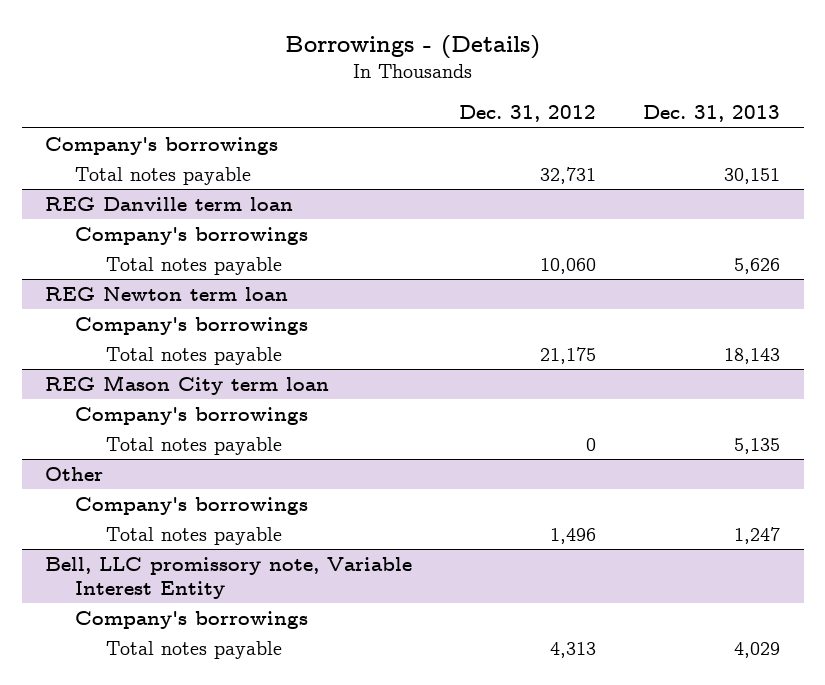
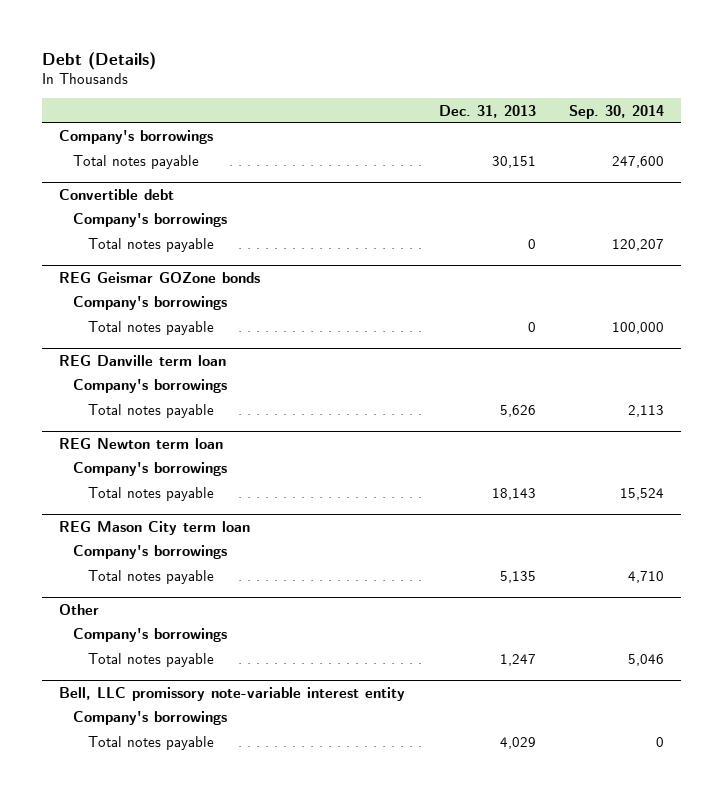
[284,34,540,59] Borrowings - (Details) -> [42,51,157,70] Debt (Details)
[459,105,597,123] Dec. 31, 2012 -> none
none -> [569,104,665,119] Sep. 30, 2014
none -> [59,188,175,200] Convertible debt
none -> [73,213,228,228] Company's borrowings
none -> [87,238,214,253] Total notes payable
none -> [59,271,261,283] REG Geismar GOZone bonds
none -> [73,296,228,311] Company's borrowings
none -> [87,321,214,336] Total notes payable
[45,556,413,599] Bell, LLC promissory note, Variable Interest Entity -> [59,686,406,701] Bell, LLC promissory note-variable interest entity

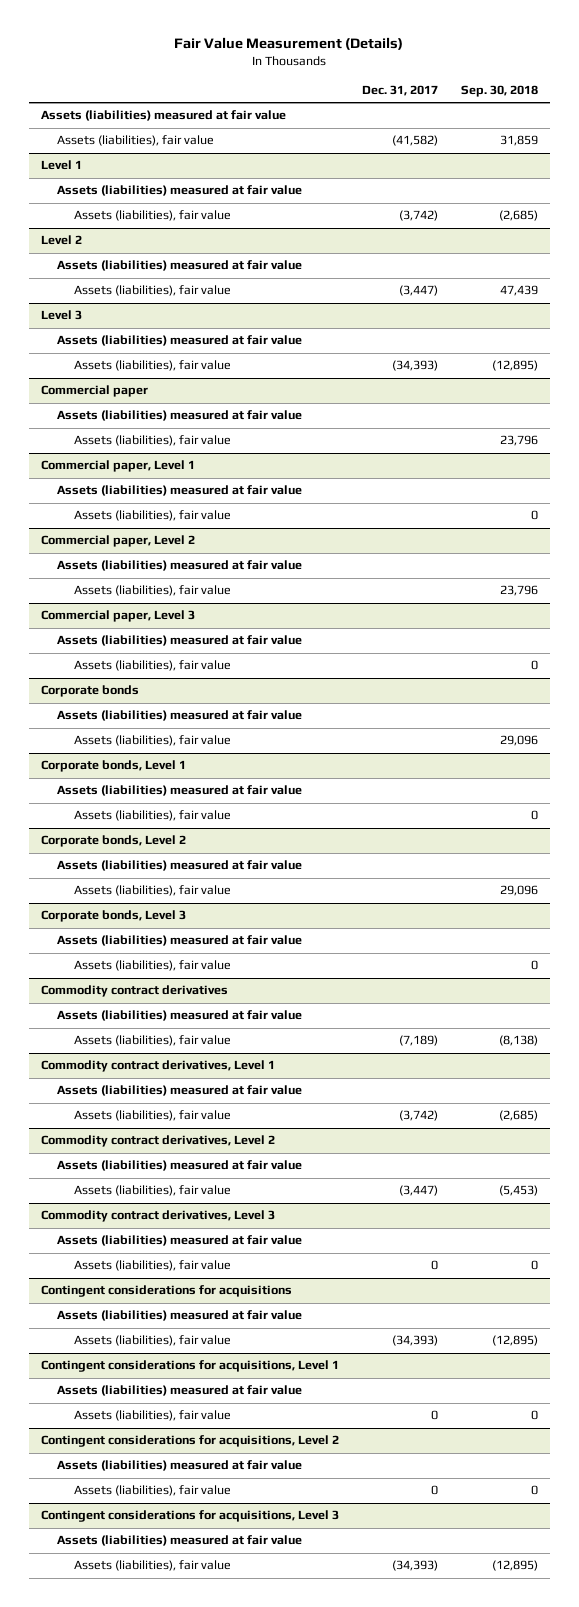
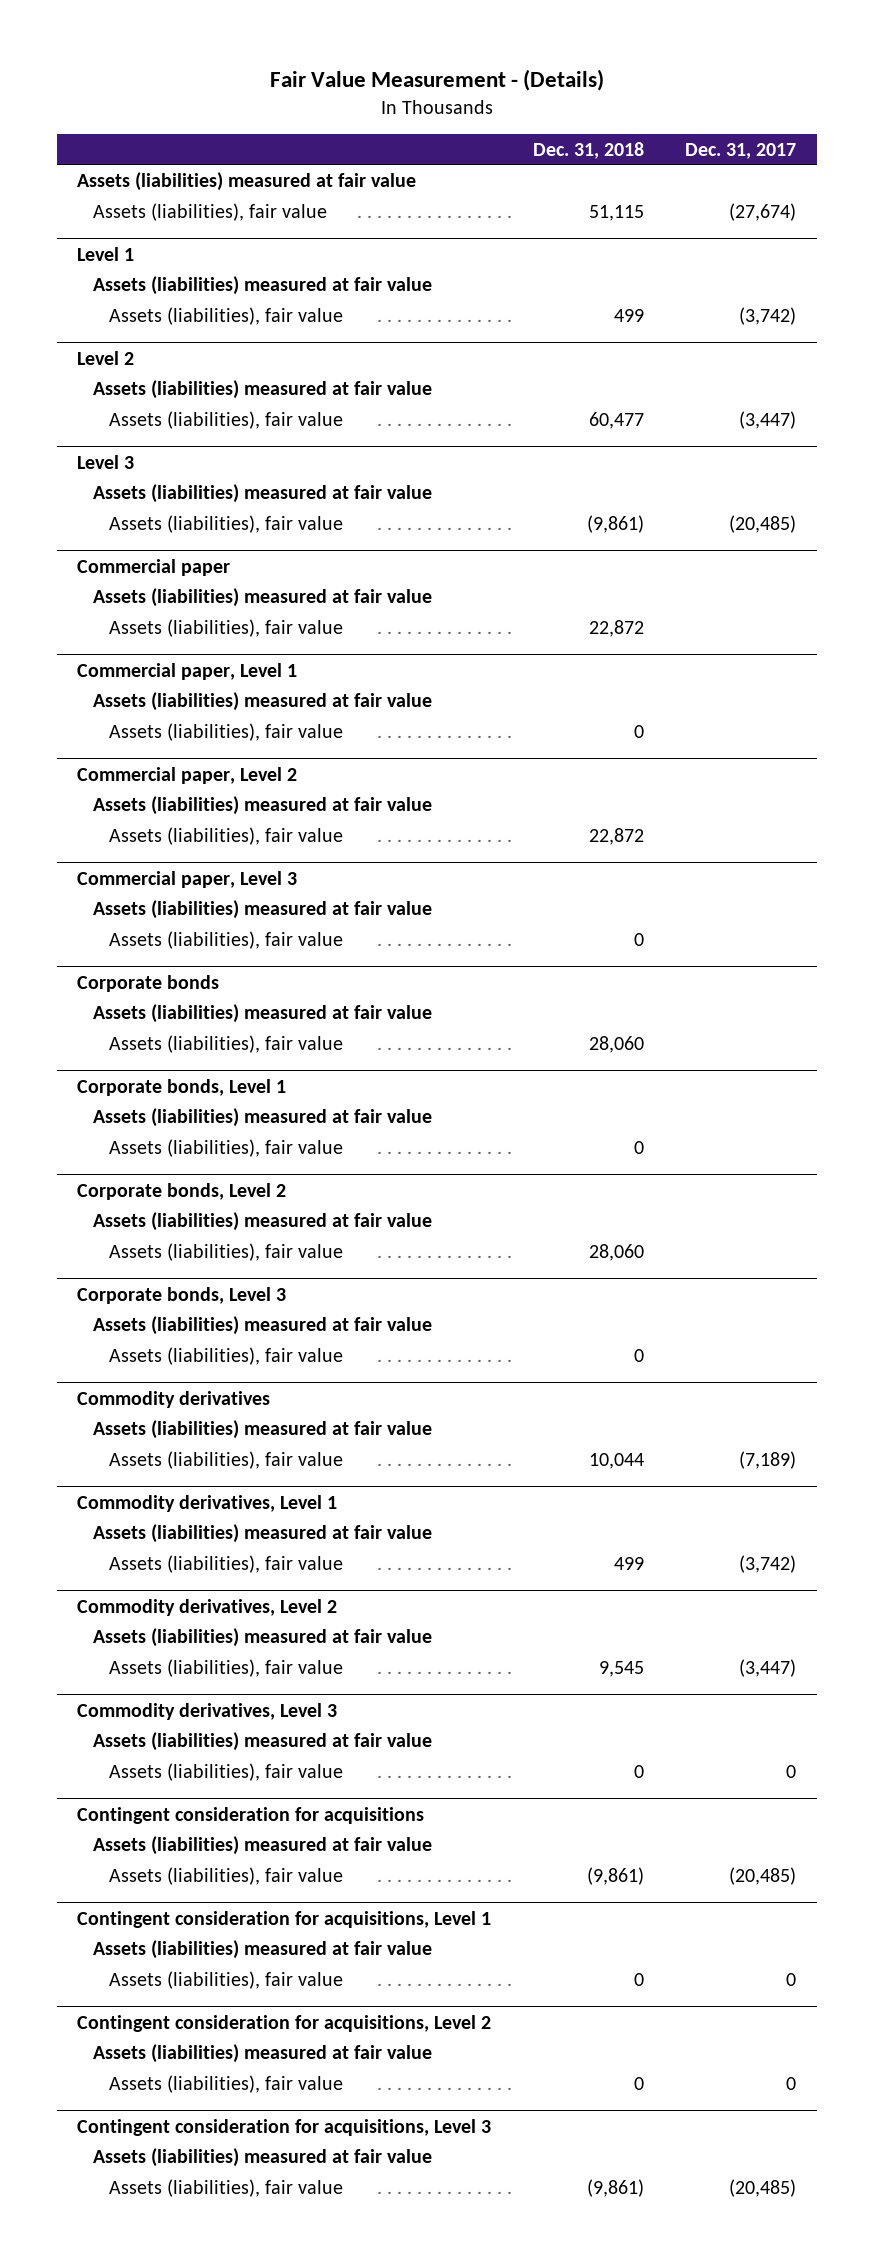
[174,37,404,51] Fair Value Measurement (Details) -> [269,69,604,92] Fair Value Measurement - (Details)
[461,84,539,97] Sep. 30, 2018 -> none
none -> [532,141,644,159] Dec. 31, 2018
[391,135,438,147] (41,582) -> [728,202,796,221] (27,674)
[391,360,438,372] (34,393) -> [728,514,796,533] (20,485)
[40,985,228,998] Commodity contract derivatives -> [77,1390,271,1408] Commodity derivatives
[40,1060,275,1073] Commodity contract derivatives, Level 1 -> [77,1494,338,1512] Commodity derivatives, Level 1
[40,1135,275,1148] Commodity contract derivatives, Level 2 -> [77,1598,338,1616] Commodity derivatives, Level 2
[40,1210,275,1223] Commodity contract derivatives, Level 3 -> [77,1702,338,1720] Commodity derivatives, Level 3
[40,1285,292,1298] Contingent considerations for acquisitions -> [77,1806,425,1824] Contingent consideration for acquisitions
[391,1335,438,1347] (34,393) -> [728,1866,796,1885] (20,485)
[40,1360,339,1373] Contingent considerations for acquisitions, Level 1 -> [77,1910,492,1928] Contingent consideration for acquisitions, Level 1
[40,1435,339,1448] Contingent considerations for acquisitions, Level 2 -> [77,2014,492,2032] Contingent consideration for acquisitions, Level 2
[40,1510,339,1523] Contingent considerations for acquisitions, Level 3 -> [77,2118,492,2136] Contingent consideration for acquisitions, Level 3
[391,1560,438,1572] (34,393) -> [728,2178,796,2197] (20,485)

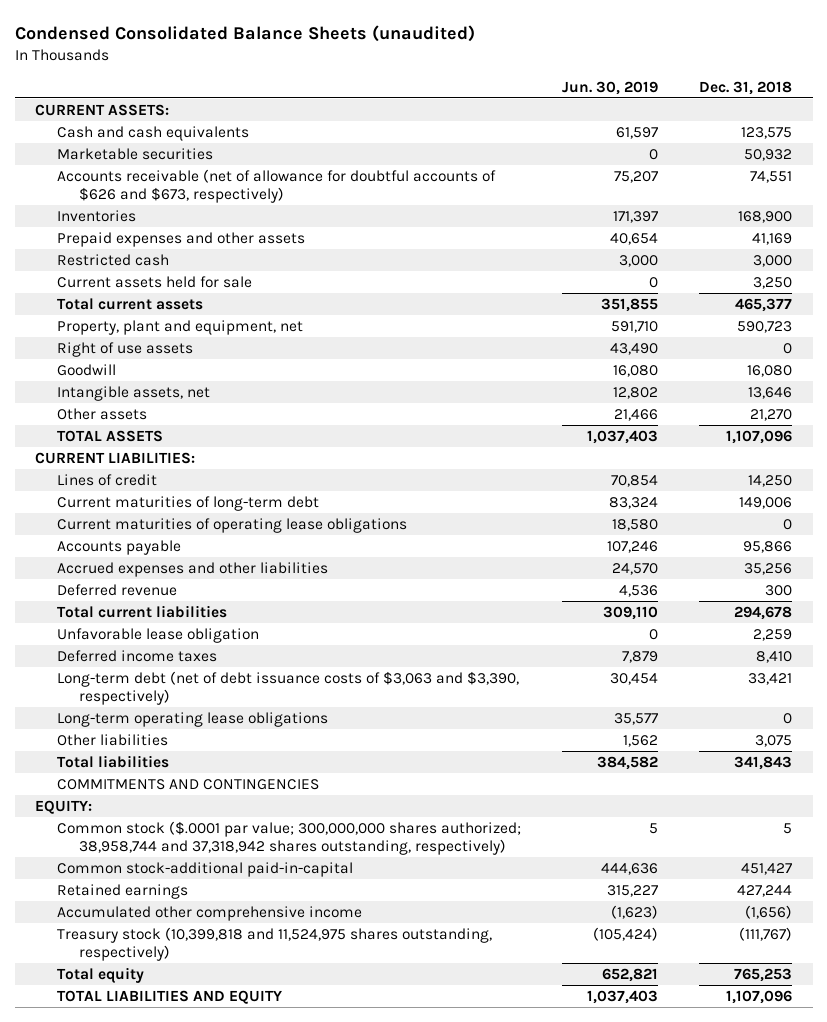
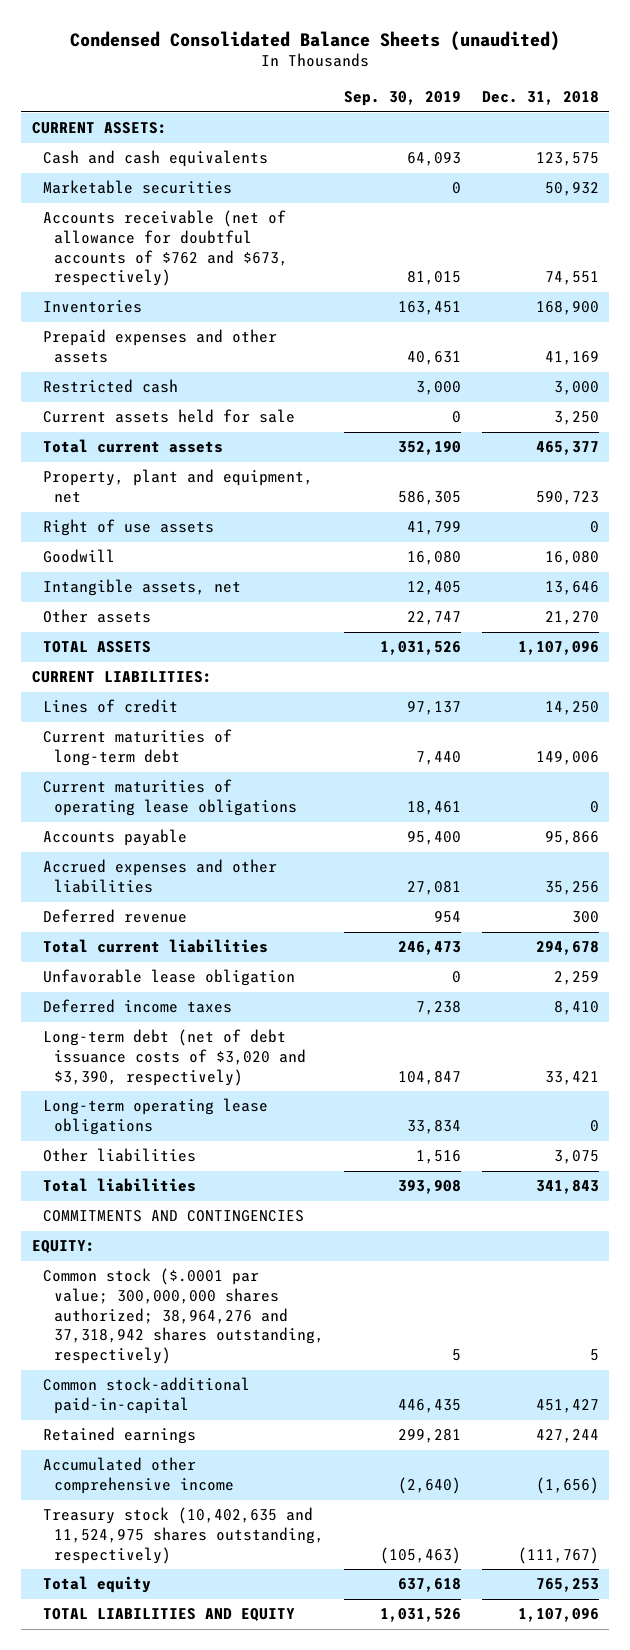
[562,80,659,95] Jun. 30, 2019 -> none
none -> [344,91,462,107] Sep. 30, 2019
[57,168,497,204] Accounts receivable (net of allowance for doubtful accounts of $626 and $673, respectively) -> [42,210,288,287] Accounts receivable (net of allowance for doubtful accounts of $762 and $673, respectively)
[57,670,520,706] Long-term debt (net of debt issuance costs of $3,063 and $3,390, respectively) -> [42,1029,306,1086] Long-term debt (net of debt issuance costs of $3,020 and $3,390, respectively)
[57,820,522,856] Common stock ($.0001 par value; 300,000,000 shares authorized; 38,958,744 and 37,318,942 shares outstanding, respectively) -> [42,1268,324,1365] Common stock ($.0001 par value; 300,000,000 shares authorized; 38,964,276 and 37,318,942 shares outstanding, respectively)
[57,926,493,962] Treasury stock (10,399,818 and 11,524,975 shares outstanding, respectively) -> [42,1507,324,1564] Treasury stock (10,402,635 and 11,524,975 shares outstanding, respectively)

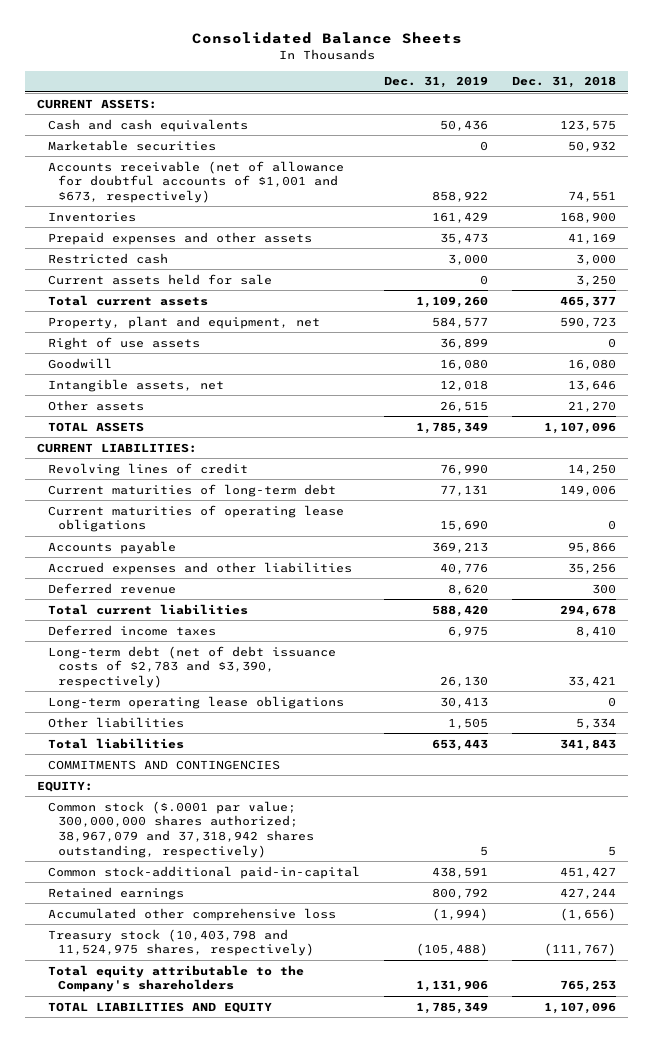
[70,30,561,51] Condensed Consolidated Balance Sheets (unaudited) -> [191,32,462,45] Consolidated Balance Sheets
[344,91,462,107] Sep. 30, 2019 -> none
none -> [383,76,488,89] Dec. 31, 2019
[42,210,288,287] Accounts receivable (net of allowance for doubtful accounts of $762 and $673, respectively) -> [47,160,344,203] Accounts receivable (net of allowance for doubtful accounts of $1,001 and $673, respectively)
[42,699,178,714] Lines of credit -> [47,462,248,476] Revolving lines of credit
[42,969,295,987] Unfavorable lease obligation -> none
[42,1029,306,1086] Long-term debt (net of debt issuance costs of $3,020 and $3,390, respectively) -> [47,645,336,688] Long-term debt (net of debt issuance costs of $2,783 and $3,390, respectively)
[553,1150,599,1165] 3,075 -> [575,717,616,729] 5,334
[42,1268,324,1365] Common stock ($.0001 par value; 300,000,000 shares authorized; 38,964,276 and 37,318,942 shares outstanding, respectively) -> [47,800,315,858] Common stock ($.0001 par value; 300,000,000 shares authorized; 38,967,079 and 37,318,942 shares outstanding, respectively)
[42,1457,234,1495] Accumulated other comprehensive income -> [47,907,336,921] Accumulated other comprehensive loss
[42,1507,324,1564] Treasury stock (10,402,635 and 11,524,975 shares outstanding, respectively) -> [47,928,315,957] Treasury stock (10,403,798 and 11,524,975 shares, respectively)
[42,1576,151,1594] Total equity -> [47,964,304,993] Total equity attributable to the Company's shareholders

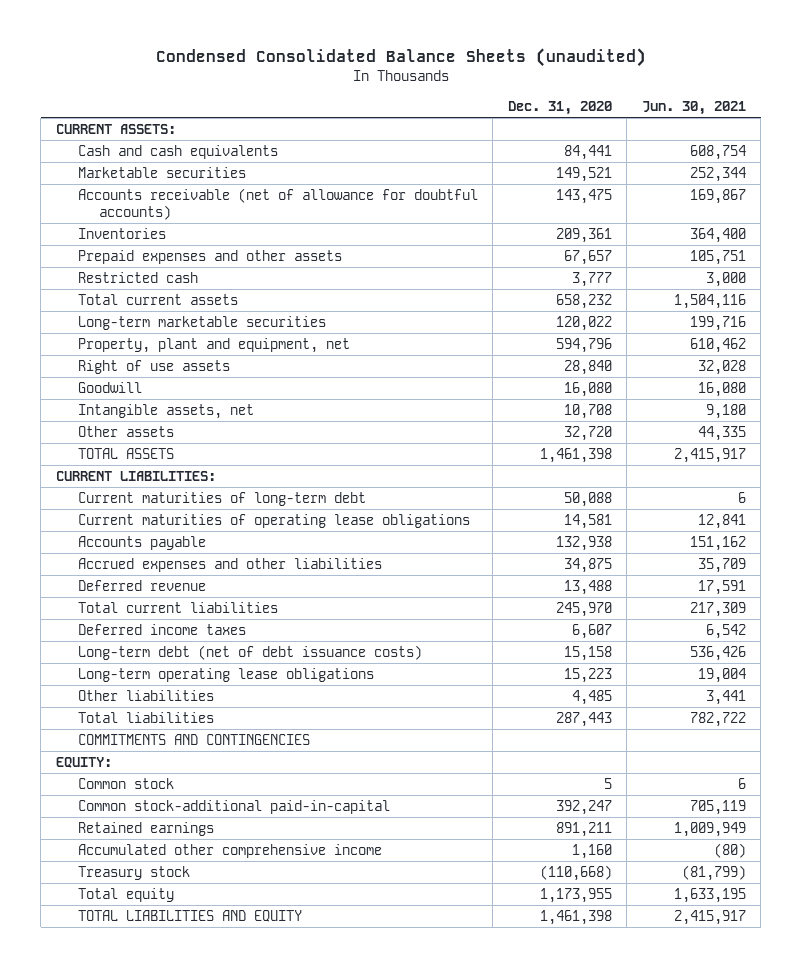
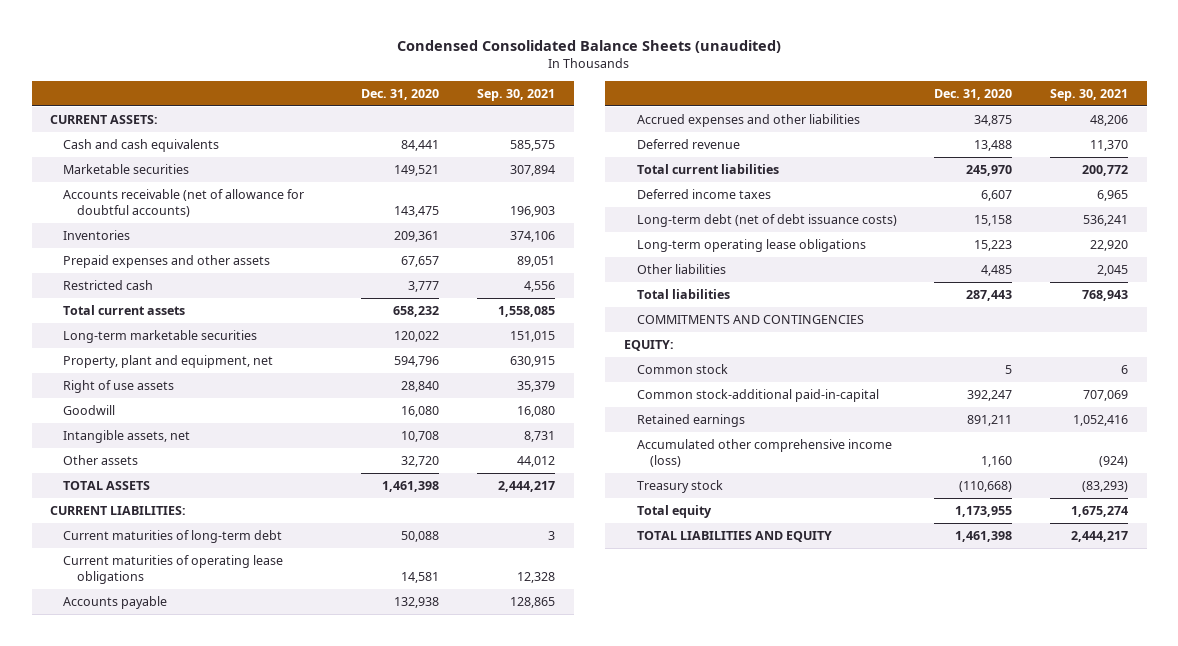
[641,100,746,115] Jun. 30, 2021 -> none
none -> [476,88,555,101] Sep. 30, 2021
[77,843,382,858] Accumulated other comprehensive income -> [636,439,892,467] Accumulated other comprehensive income (loss)

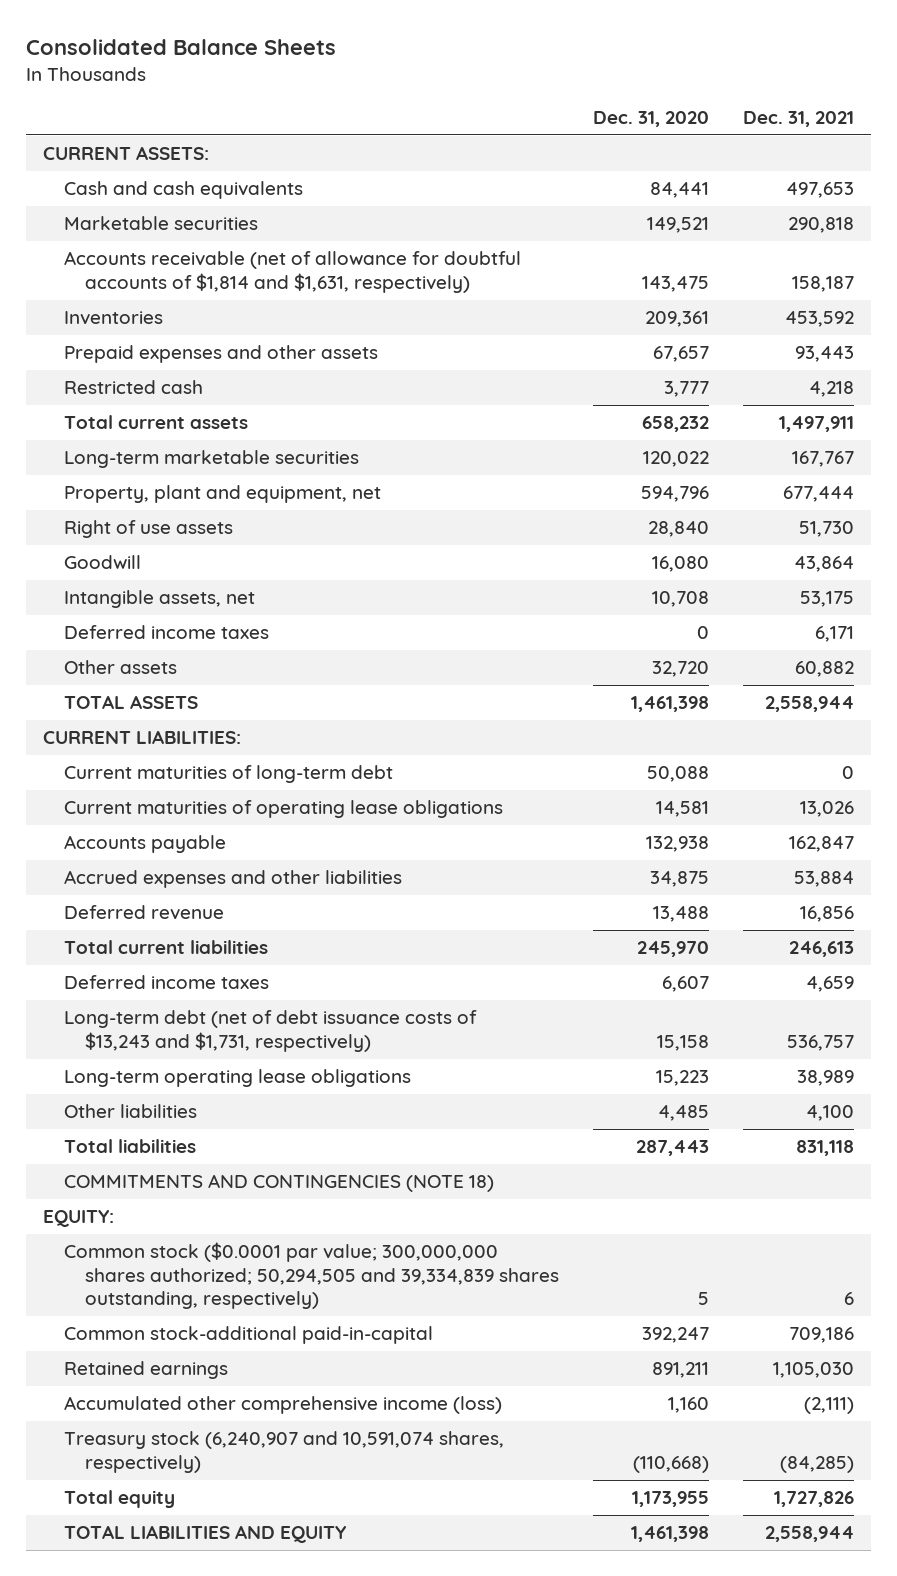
[397,40,782,54] Condensed Consolidated Balance Sheets (unaudited) -> [25,39,336,56] Consolidated Balance Sheets
[476,88,555,101] Sep. 30, 2021 -> none
none -> [742,110,854,127] Dec. 31, 2021
[63,189,305,217] Accounts receivable (net of allowance for doubtful accounts) -> [63,251,521,293] Accounts receivable (net of allowance for doubtful accounts of $1,814 and $1,631, respectively)
none -> [63,625,269,640] Deferred income taxes
[636,214,897,228] Long-term debt (net of debt issuance costs) -> [63,1010,477,1052] Long-term debt (net of debt issuance costs of $13,243 and $1,731, respectively)
[636,315,864,325] COMMITMENTS AND CONTINGENCIES -> [63,1174,494,1193] COMMITMENTS AND CONTINGENCIES (NOTE 18)
[636,364,728,375] Common stock -> [63,1242,559,1310] Common stock ($0.0001 par value; 300,000,000 shares authorized; 50,294,505 and 39,334,839 shares outstanding, respectively)
[636,480,723,494] Treasury stock -> [63,1431,504,1473] Treasury stock (6,240,907 and 10,591,074 shares, respectively)

